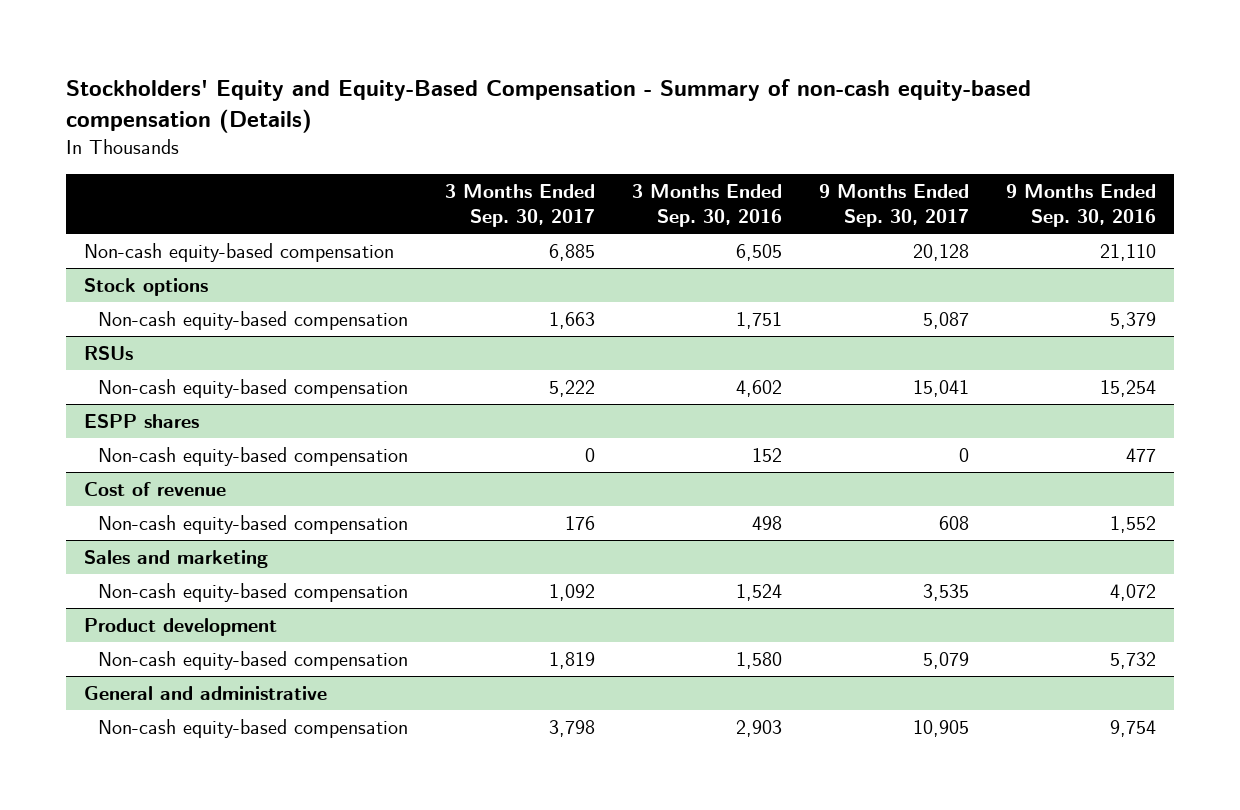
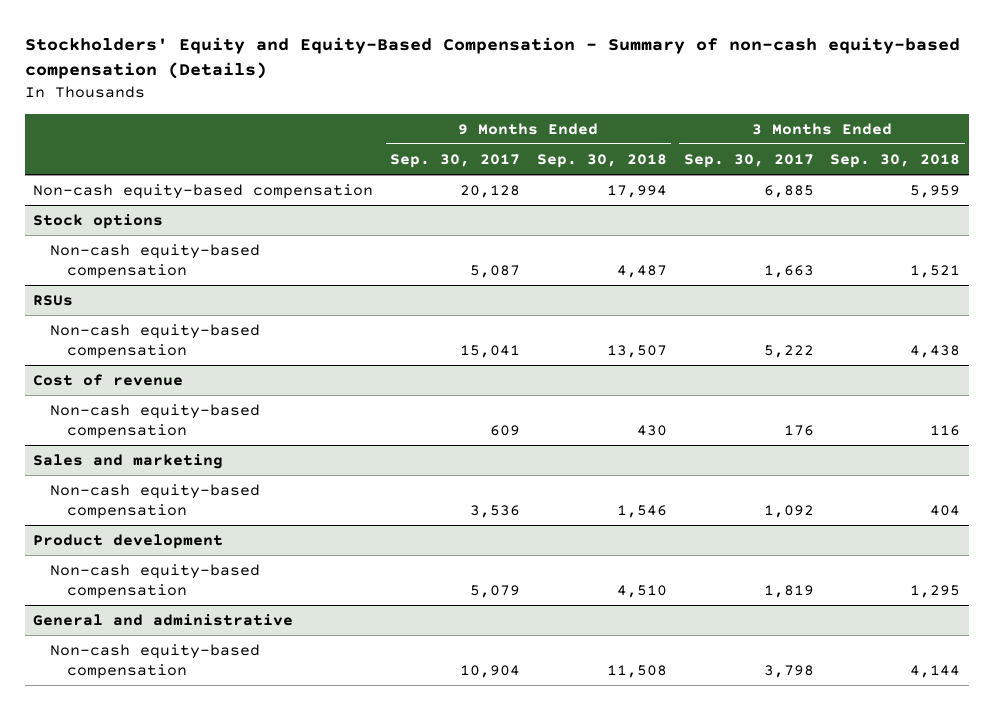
[632,183,783,228] 3 Months Ended Sep. 30, 2016 -> none
[1005,183,1156,228] 9 Months Ended Sep. 30, 2016 -> none
none -> [536,153,667,168] Sep. 30, 2018
none -> [830,153,961,168] Sep. 30, 2018
[84,414,200,429] ESPP shares -> none
[98,447,409,467] Non-cash equity-based compensation -> none
[938,516,969,531] 608 -> [489,424,520,436] 609
[922,584,969,602] 3,535 -> [469,504,520,518] 3,536
[912,720,969,738] 10,905 -> [459,664,520,678] 10,904

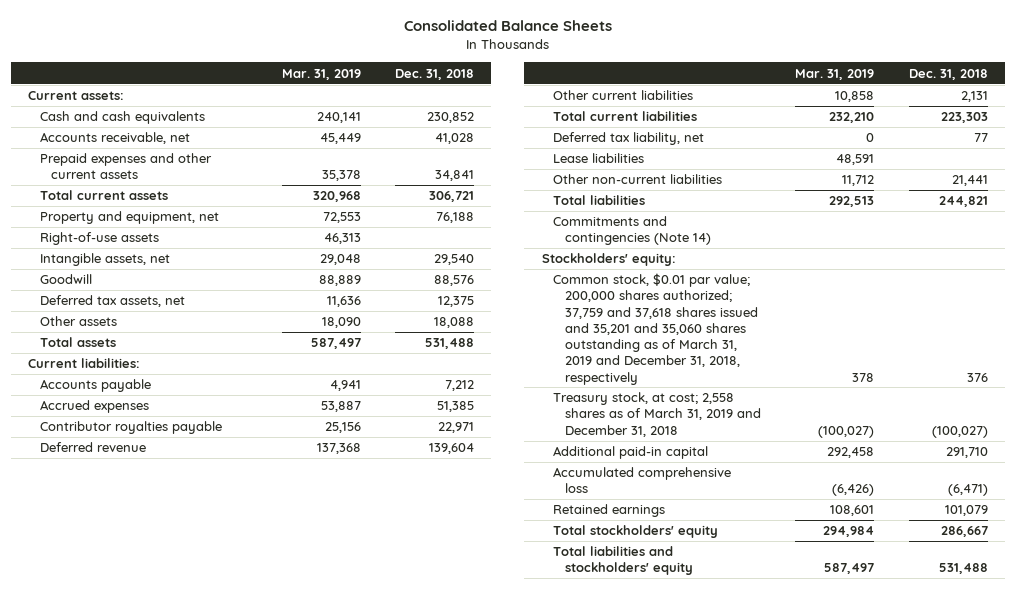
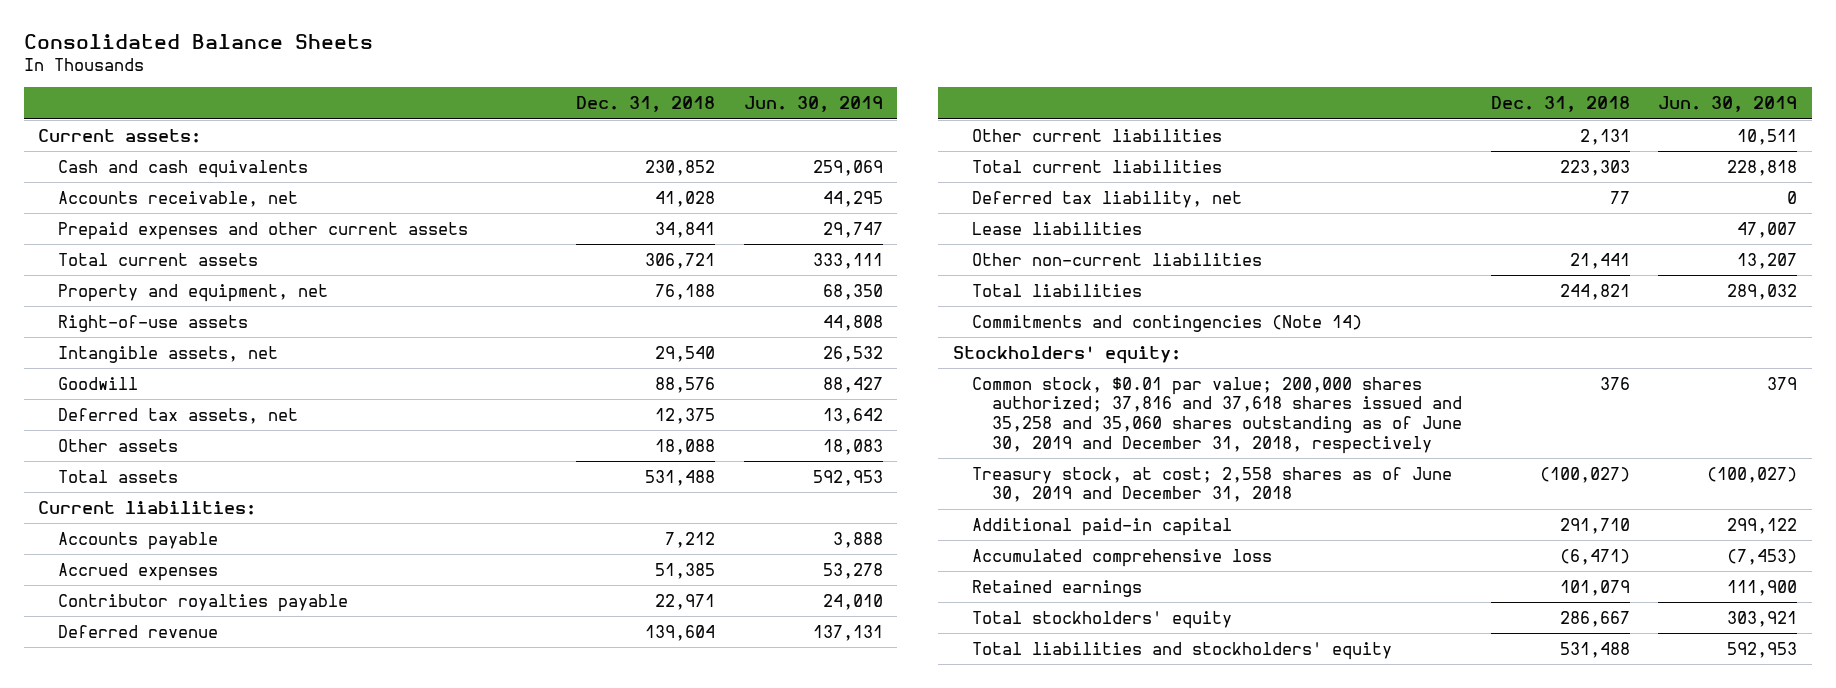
[281,68,361,80] Mar. 31, 2019 -> none
none -> [743,96,883,113] Jun. 30, 2019
[553,273,758,385] Common stock, $0.01 par value; 200,000 shares authorized; 37,759 and 37,618 shares issued and 35,201 and 35,060 shares outstanding as of March 31, 2019 and December 31, 2018, respectively -> [972,376,1462,454] Common stock, $0.01 par value; 200,000 shares authorized; 37,816 and 37,618 shares issued and 35,258 and 35,060 shares outstanding as of June 30, 2019 and December 31, 2018, respectively
[553,392,761,437] Treasury stock, at cost; 2,558 shares as of March 31, 2019 and December 31, 2018 -> [972,466,1453,503] Treasury stock, at cost; 2,558 shares as of June 30, 2019 and December 31, 2018

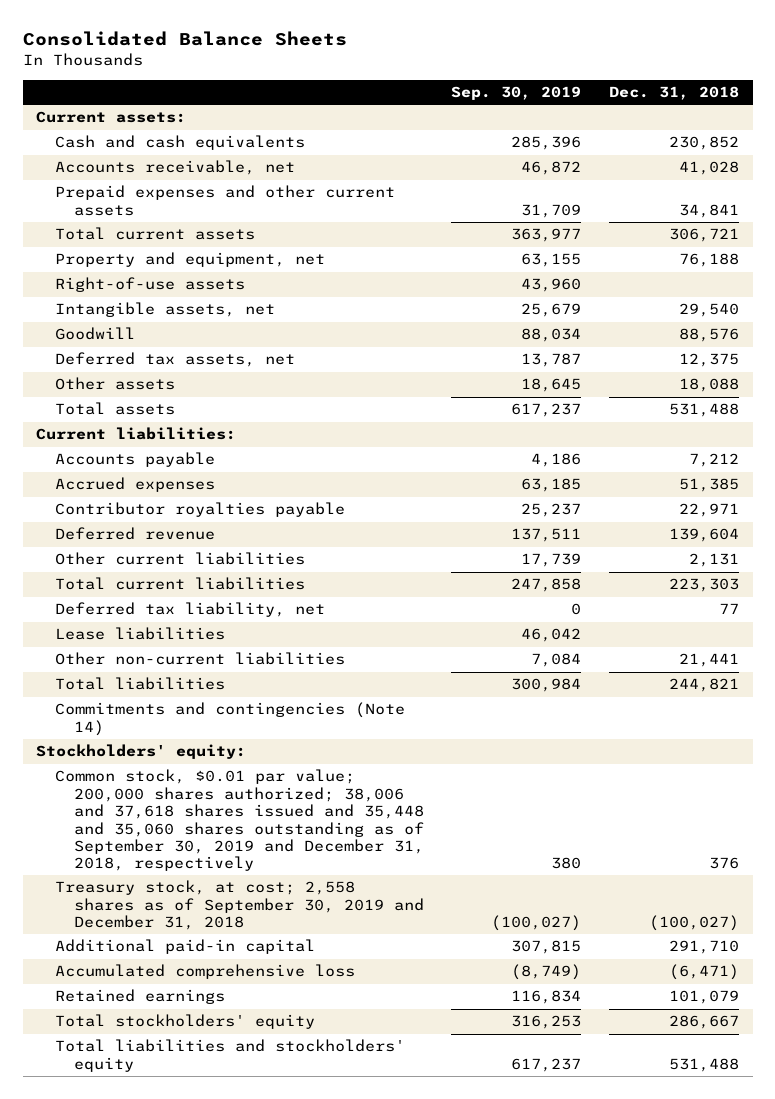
[743,96,883,113] Jun. 30, 2019 -> none
none -> [451,86,582,101] Sep. 30, 2019
[972,376,1462,454] Common stock, $0.01 par value; 200,000 shares authorized; 37,816 and 37,618 shares issued and 35,258 and 35,060 shares outstanding as of June 30, 2019 and December 31, 2018, respectively -> [55,769,424,872] Common stock, $0.01 par value; 200,000 shares authorized; 38,006 and 37,618 shares issued and 35,448 and 35,060 shares outstanding as of September 30, 2019 and December 31, 2018, respectively
[972,466,1453,503] Treasury stock, at cost; 2,558 shares as of June 30, 2019 and December 31, 2018 -> [55,880,424,931] Treasury stock, at cost; 2,558 shares as of September 30, 2019 and December 31, 2018

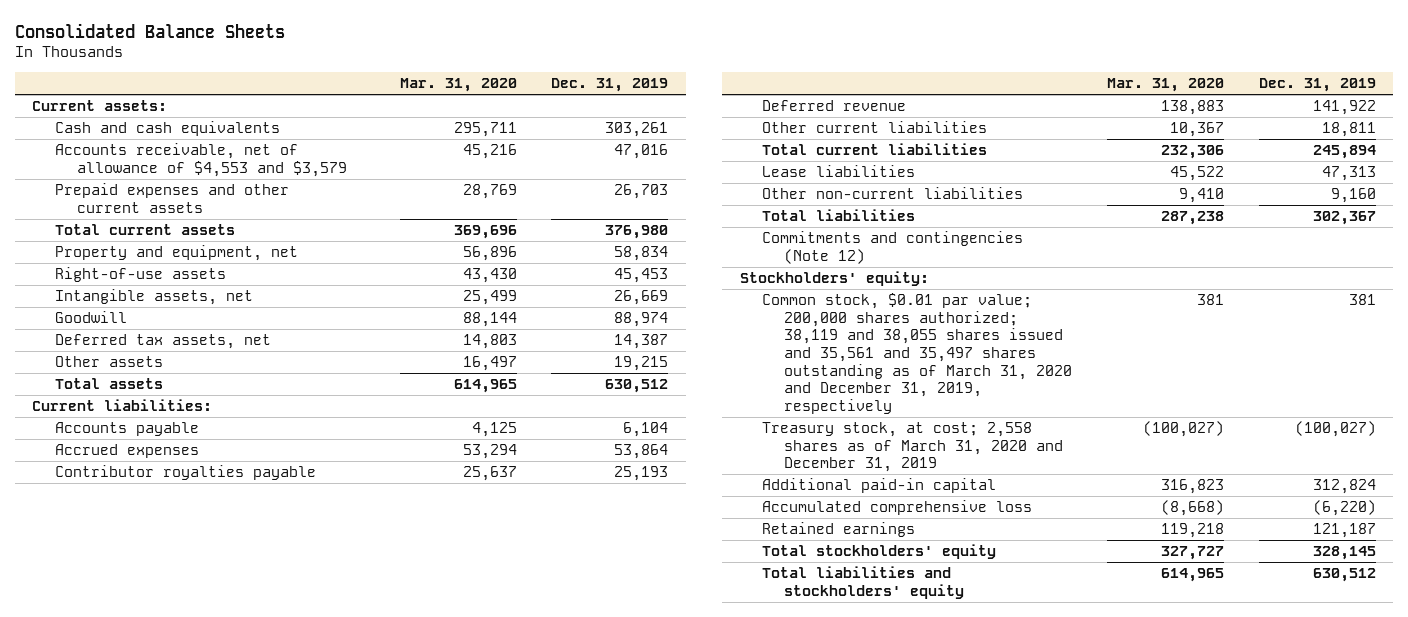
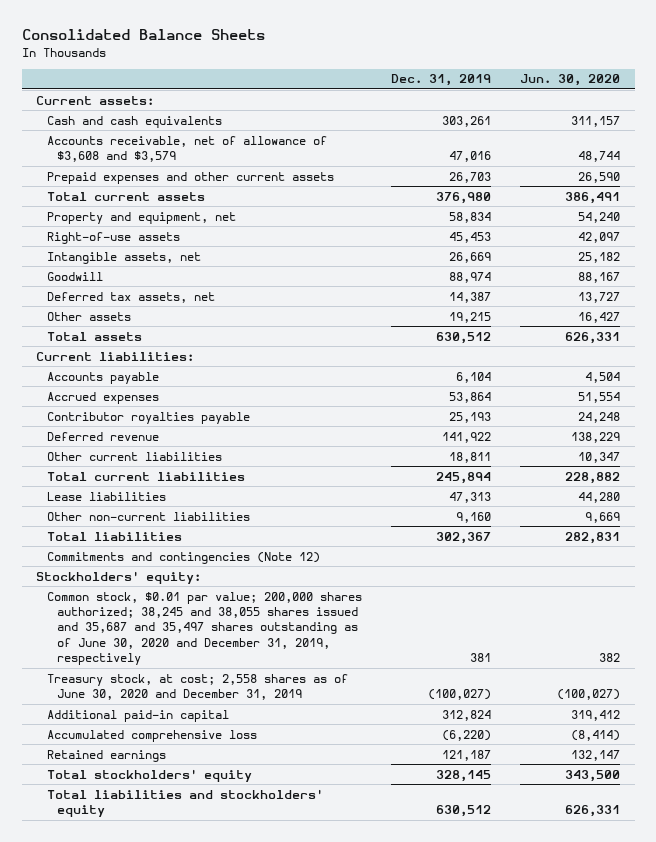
[399,78,517,93] Mar. 31, 2020 -> none
none -> [520,74,621,87] Jun. 30, 2020
[54,143,348,177] Accounts receivable, net of allowance of $4,553 and $3,579 -> [46,135,327,163] Accounts receivable, net of allowance of $3,608 and $3,579
[762,293,1073,414] Common stock, $0.01 par value; 200,000 shares authorized; 38,119 and 38,055 shares issued and 35,561 and 35,497 shares outstanding as of March 31, 2020 and December 31, 2019, respectively -> [46,591,362,665] Common stock, $0.01 par value; 200,000 shares authorized; 38,245 and 38,055 shares issued and 35,687 and 35,497 shares outstanding as of June 30, 2020 and December 31, 2019, respectively
[762,422,1064,473] Treasury stock, at cost; 2,558 shares as of March 31, 2020 and December 31, 2019 -> [46,673,348,701] Treasury stock, at cost; 2,558 shares as of June 30, 2020 and December 31, 2019

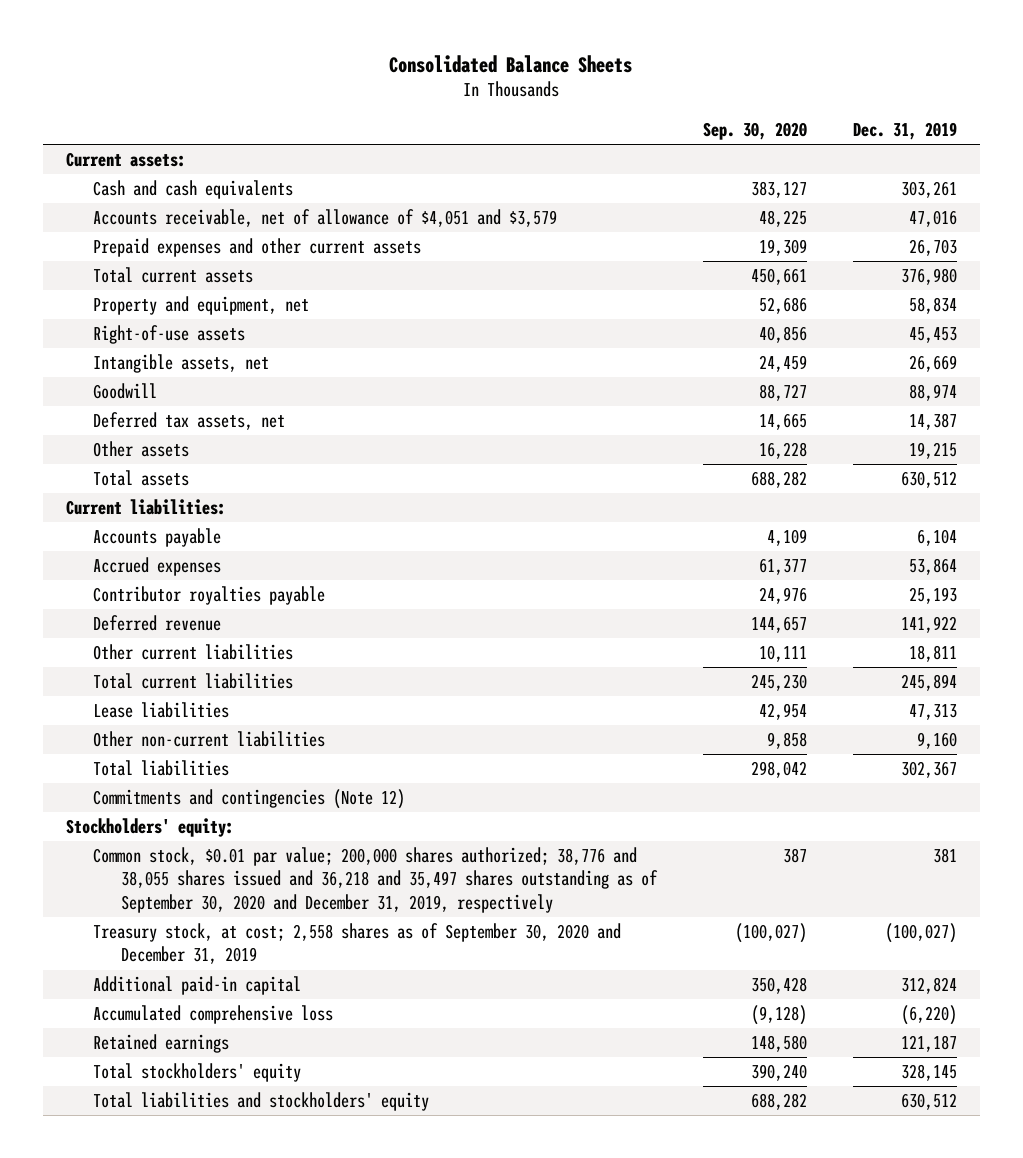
[520,74,621,87] Jun. 30, 2020 -> none
none -> [702,121,807,140] Sep. 30, 2020
[46,135,327,163] Accounts receivable, net of allowance of $3,608 and $3,579 -> [93,209,558,228] Accounts receivable, net of allowance of $4,051 and $3,579
[46,591,362,665] Common stock, $0.01 par value; 200,000 shares authorized; 38,245 and 38,055 shares issued and 35,687 and 35,497 shares outstanding as of June 30, 2020 and December 31, 2019, respectively -> [93,847,658,913] Common stock, $0.01 par value; 200,000 shares authorized; 38,776 and 38,055 shares issued and 36,218 and 35,497 shares outstanding as of September 30, 2020 and December 31, 2019, respectively
[46,673,348,701] Treasury stock, at cost; 2,558 shares as of June 30, 2020 and December 31, 2019 -> [93,923,622,965] Treasury stock, at cost; 2,558 shares as of September 30, 2020 and December 31, 2019

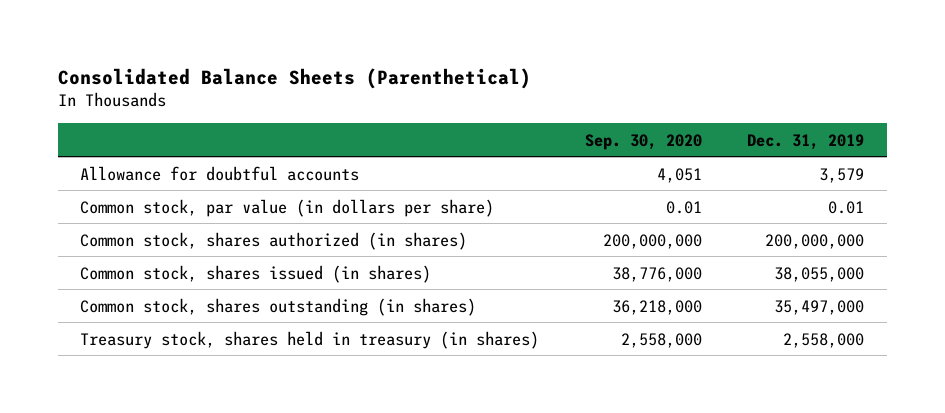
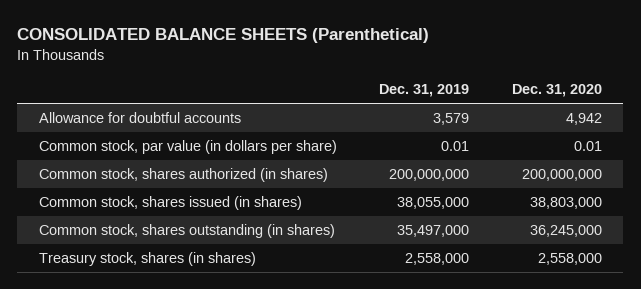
[57,67,531,89] Consolidated Balance Sheets (Parenthetical) -> [17,28,430,44] CONSOLIDATED BALANCE SHEETS (Parenthetical)
[584,133,702,150] Sep. 30, 2020 -> none
none -> [512,84,603,98] Dec. 31, 2020
[80,330,540,349] Treasury stock, shares held in treasury (in shares) -> [38,252,256,267] Treasury stock, shares (in shares)

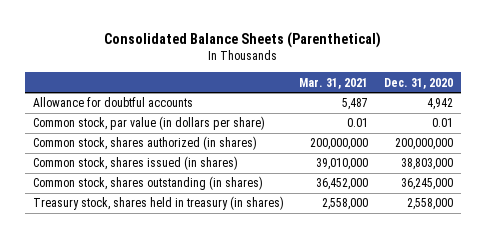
[17,28,430,44] CONSOLIDATED BALANCE SHEETS (Parenthetical) -> [103,31,381,48] Consolidated Balance Sheets (Parenthetical)
[379,84,470,98] Dec. 31, 2019 -> none
none -> [299,77,369,89] Mar. 31, 2021
[38,252,256,267] Treasury stock, shares (in shares) -> [32,196,284,211] Treasury stock, shares held in treasury (in shares)

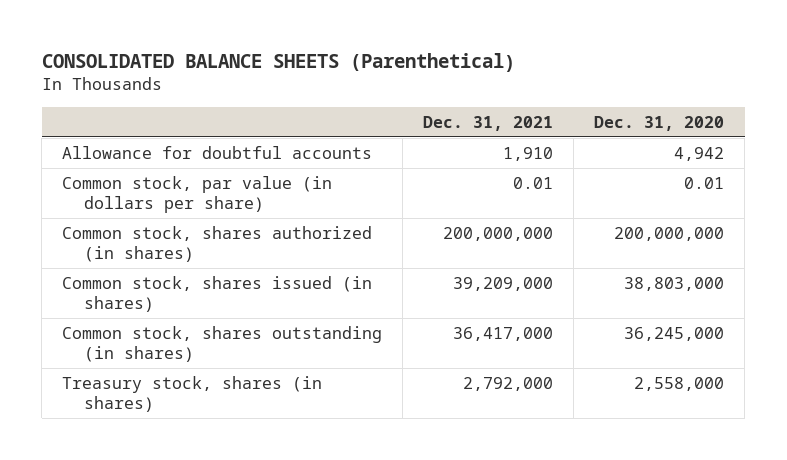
[103,31,381,48] Consolidated Balance Sheets (Parenthetical) -> [41,52,515,72] CONSOLIDATED BALANCE SHEETS (Parenthetical)
[299,77,369,89] Mar. 31, 2021 -> none
none -> [423,115,554,131] Dec. 31, 2021
[32,196,284,211] Treasury stock, shares held in treasury (in shares) -> [62,375,323,412] Treasury stock, shares (in shares)

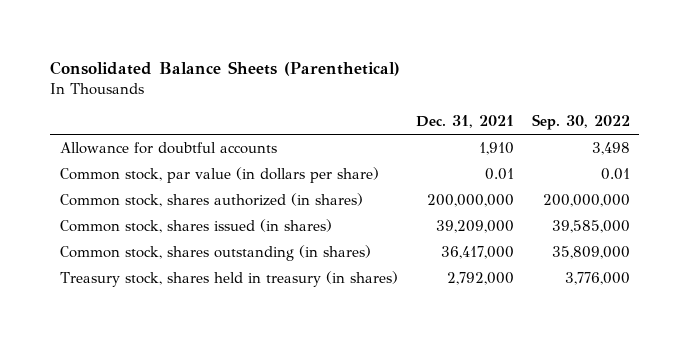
[41,52,515,72] CONSOLIDATED BALANCE SHEETS (Parenthetical) -> [50,60,401,76] Consolidated Balance Sheets (Parenthetical)
[594,115,725,131] Dec. 31, 2020 -> none
none -> [532,114,631,131] Sep. 30, 2022
[62,375,323,412] Treasury stock, shares (in shares) -> [59,270,398,287] Treasury stock, shares held in treasury (in shares)

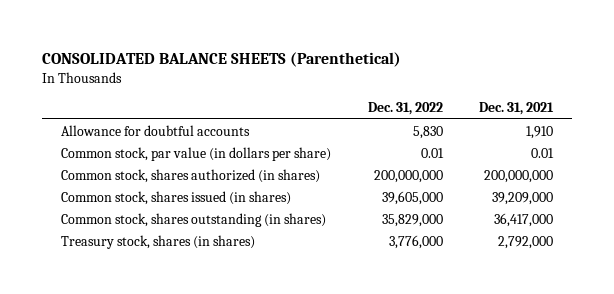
[50,60,401,76] Consolidated Balance Sheets (Parenthetical) -> [42,51,402,67] CONSOLIDATED BALANCE SHEETS (Parenthetical)
[532,114,631,131] Sep. 30, 2022 -> none
none -> [367,102,443,116] Dec. 31, 2022
[59,270,398,287] Treasury stock, shares held in treasury (in shares) -> [60,234,255,249] Treasury stock, shares (in shares)

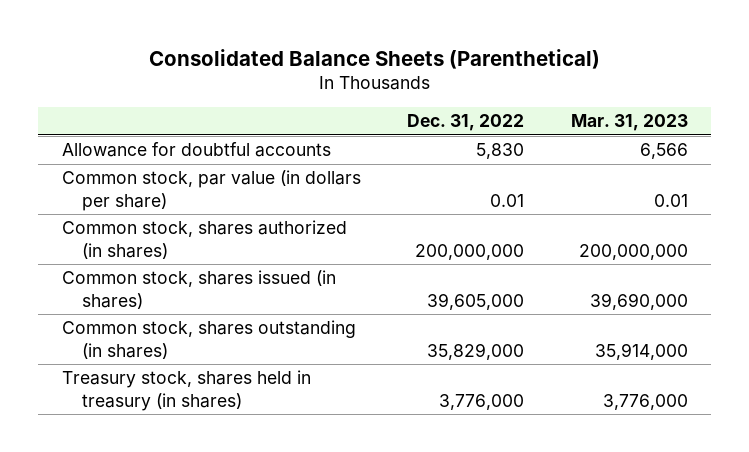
[42,51,402,67] CONSOLIDATED BALANCE SHEETS (Parenthetical) -> [148,48,600,69] Consolidated Balance Sheets (Parenthetical)
[479,102,555,116] Dec. 31, 2021 -> none
none -> [570,114,688,132] Mar. 31, 2023
[60,234,255,249] Treasury stock, shares (in shares) -> [61,370,311,411] Treasury stock, shares held in treasury (in shares)

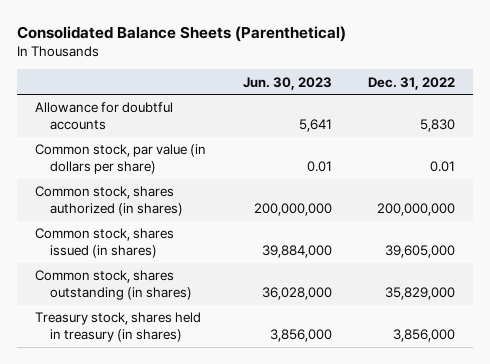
[570,114,688,132] Mar. 31, 2023 -> none
none -> [242,76,332,90] Jun. 30, 2023
[439,393,525,410] 3,776,000 -> [392,329,455,343] 3,856,000

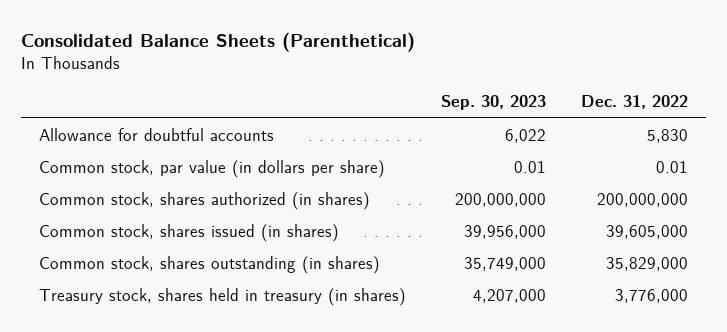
[242,76,332,90] Jun. 30, 2023 -> none
none -> [440,95,546,111] Sep. 30, 2023
[392,329,455,343] 3,856,000 -> [615,288,689,303] 3,776,000

